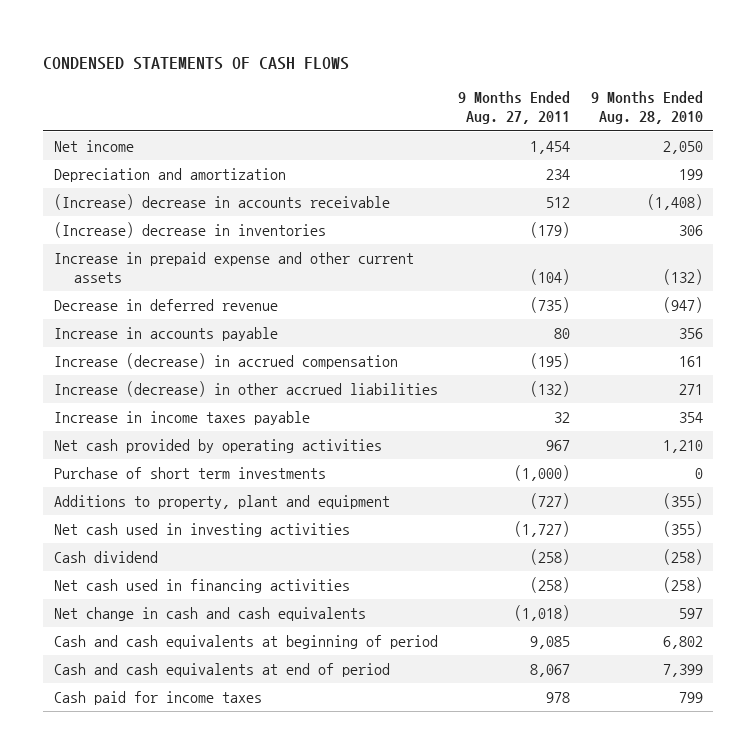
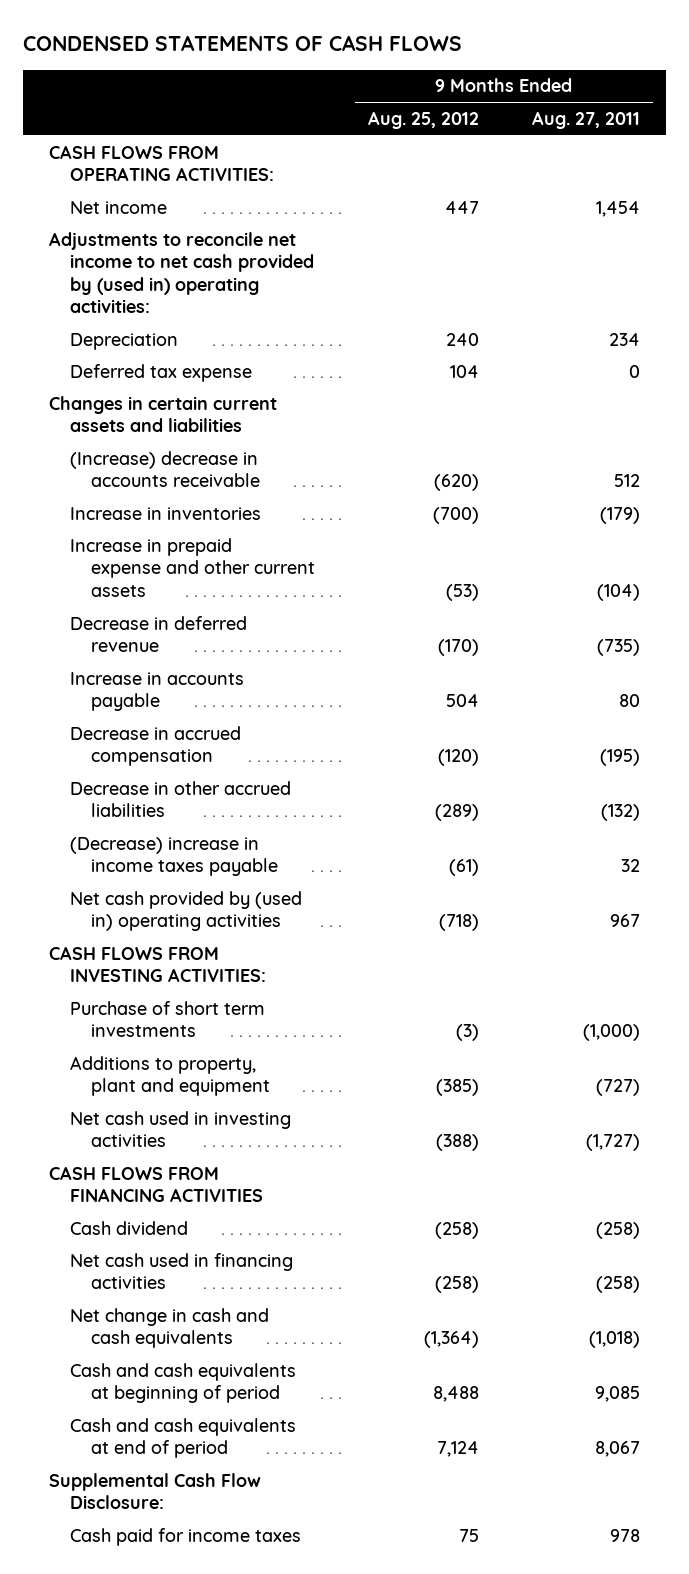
[590,91,703,125] 9 Months Ended Aug. 28, 2010 -> none
none -> [367,110,479,129] Aug. 25, 2012
none -> [49,144,275,182] CASH FLOWS FROM OPERATING ACTIVITIES:
none -> [49,231,315,314] Adjustments to reconcile net income to net cash provided by (used in) operating activities:
[53,168,286,183] Depreciation and amortization -> [70,332,179,350] Depreciation
none -> [70,363,253,382] Deferred tax expense
none -> [49,395,278,433] Changes in certain current assets and liabilities
[53,222,326,239] (Increase) decrease in inventories -> [70,506,262,520] Increase in inventories
[53,353,398,370] Increase (decrease) in accrued compensation -> [70,725,242,767] Decrease in accrued compensation
[53,381,438,398] Increase (decrease) in other accrued liabilities -> [70,780,292,818] Decrease in other accrued liabilities
[53,411,310,426] Increase in income taxes payable -> [70,836,279,877] (Decrease) increase in income taxes payable
[53,439,382,454] Net cash provided by operating activities -> [70,890,303,932] Net cash provided by (used in) operating activities
none -> [49,945,267,983] CASH FLOWS FROM INVESTING ACTIVITIES:
none -> [49,1165,264,1203] CASH FLOWS FROM FINANCING ACTIVITIES
none -> [49,1472,262,1510] Supplemental Cash Flow Disclosure:

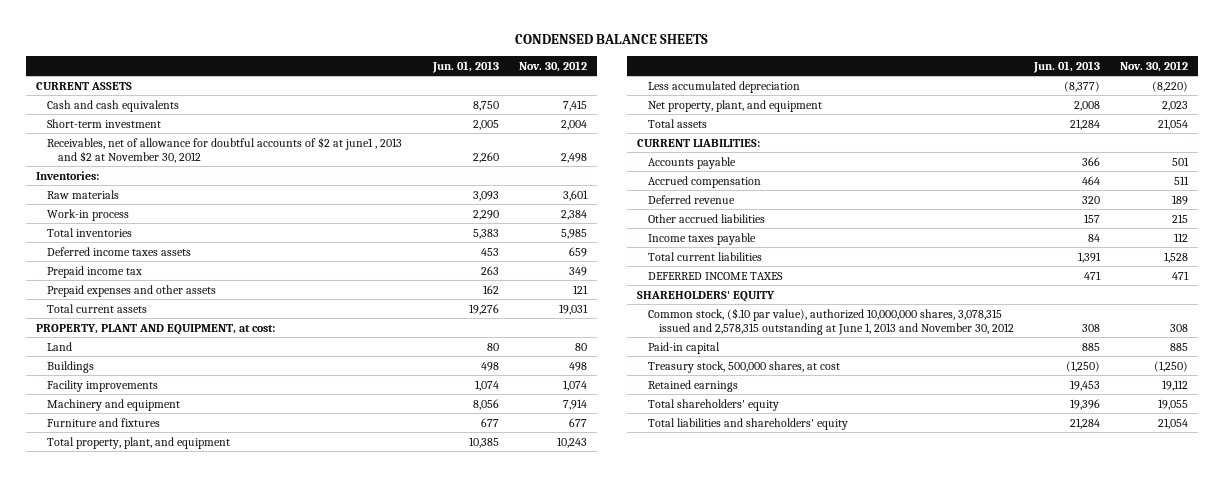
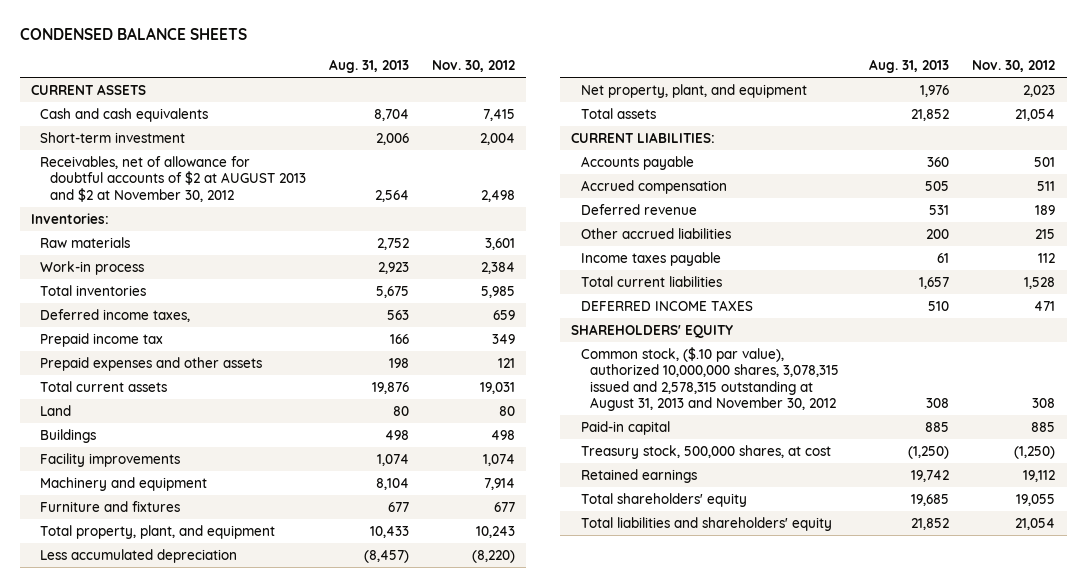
[432,60,500,73] Jun. 01, 2013 -> none
none -> [328,59,409,74] Aug. 31, 2013
[46,136,402,163] Receivables, net of allowance for doubtful accounts of $2 at june1 , 2013 and $2 at November 30, 2012 -> [40,155,306,202] Receivables, net of allowance for doubtful accounts of $2 at AUGUST 2013 and $2 at November 30, 2012
[46,246,191,256] Deferred income taxes assets -> [40,308,191,322] Deferred income taxes,
[35,323,275,335] PROPERTY, PLANT AND EQUIPMENT, at cost: -> none
[647,307,1014,335] Common stock, ($.10 par value), authorized 10,000,000 shares, 3,078,315 issued and 2,578,315 outstanding at June 1, 2013 and November 30, 2012 -> [580,346,840,412] Common stock, ($.10 par value), authorized 10,000,000 shares, 3,078,315 issued and 2,578,315 outstanding at August 31, 2013 and November 30, 2012

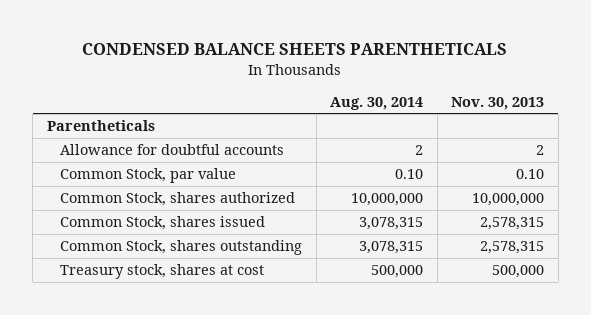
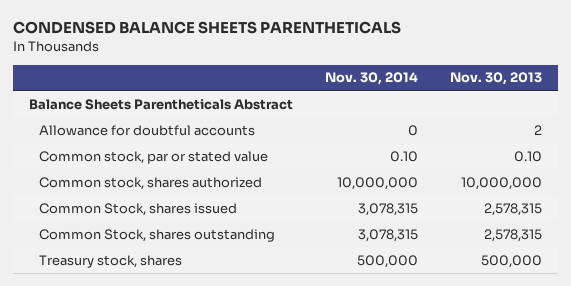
[330,96,424,110] Aug. 30, 2014 -> none
none -> [324,72,418,86] Nov. 30, 2014
[46,120,155,132] Parentheticals -> [28,98,293,110] Balance Sheets Parentheticals Abstract
[60,168,237,184] Common Stock, par value -> [38,150,268,164] Common stock, par or stated value
[60,192,296,207] Common Stock, shares authorized -> [38,176,262,190] Common stock, shares authorized
[60,264,265,280] Treasury stock, shares at cost -> [38,254,182,268] Treasury stock, shares

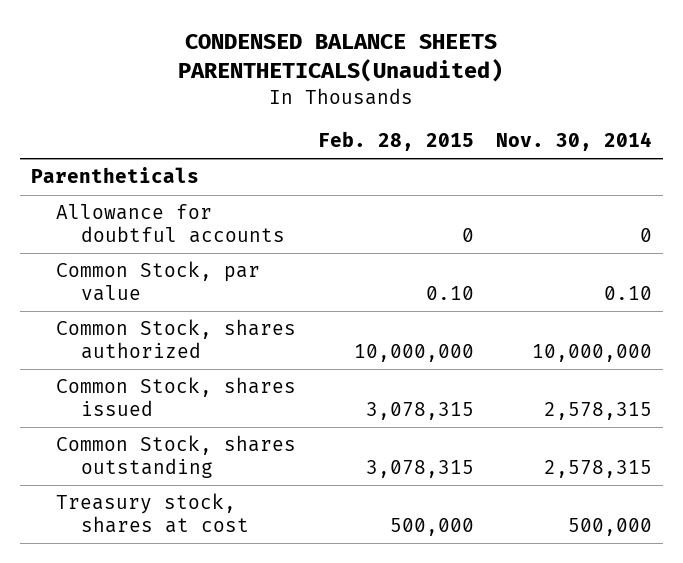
[12,21,401,35] CONDENSED BALANCE SHEETS PARENTHETICALS -> [178,33,504,83] CONDENSED BALANCE SHEETS PARENTHETICALS(Unaudited)
[449,72,542,86] Nov. 30, 2013 -> none
none -> [317,130,474,151] Feb. 28, 2015
[28,98,293,110] Balance Sheets Parentheticals Abstract -> [30,167,199,184] Parentheticals
[38,150,268,164] Common stock, par or stated value -> [56,261,261,302] Common Stock, par value
[38,176,262,190] Common stock, shares authorized -> [56,319,297,360] Common Stock, shares authorized
[357,202,418,216] 3,078,315 -> [543,402,652,421] 2,578,315
[357,228,418,242] 3,078,315 -> [543,460,652,479] 2,578,315
[38,254,182,268] Treasury stock, shares -> [56,493,250,534] Treasury stock, shares at cost

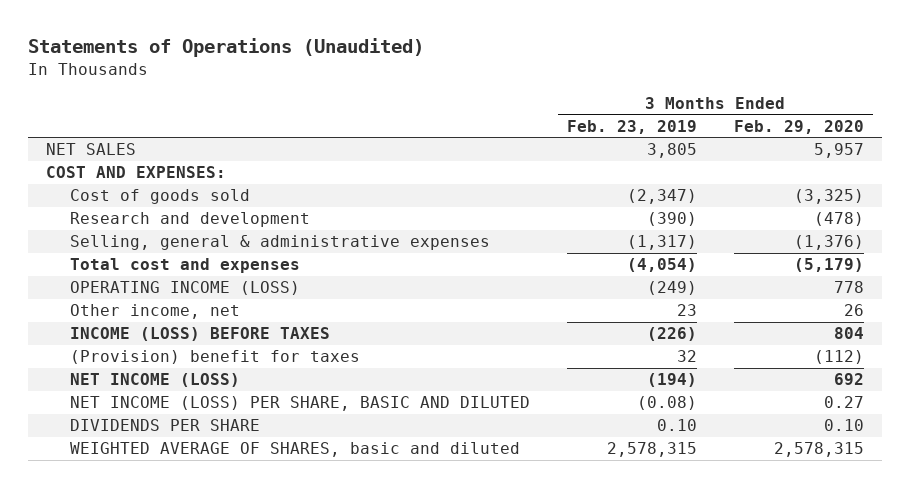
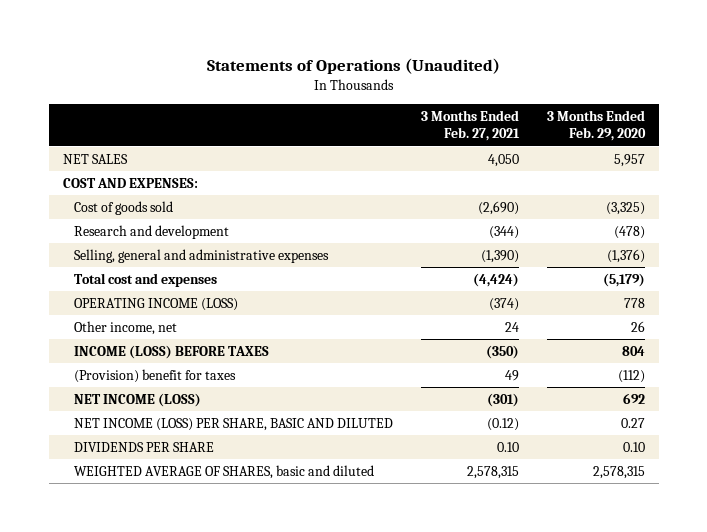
[566,119,697,134] Feb. 23, 2019 -> none
none -> [420,109,520,142] 3 Months Ended Feb. 27, 2021
[69,235,490,251] Selling, general & administrative expenses -> [73,249,329,264] Selling, general and administrative expenses

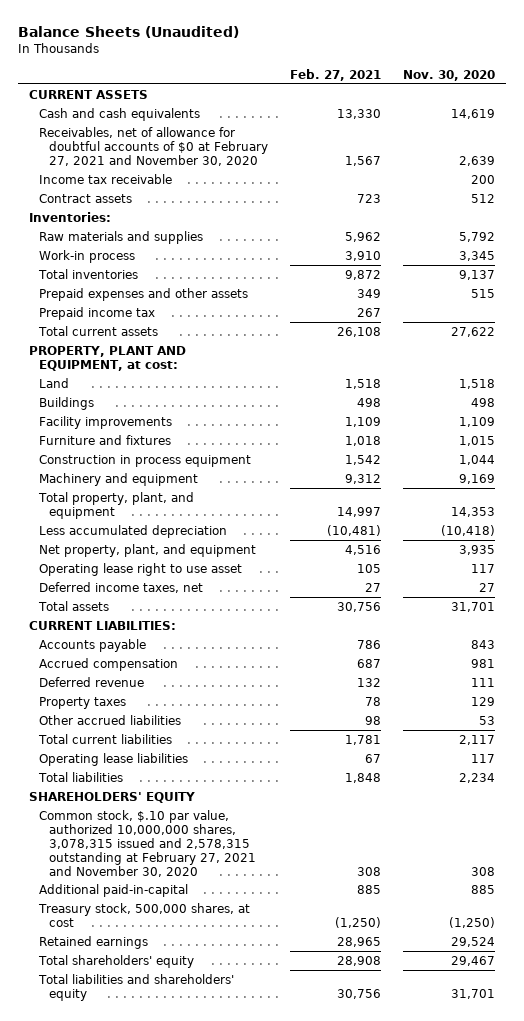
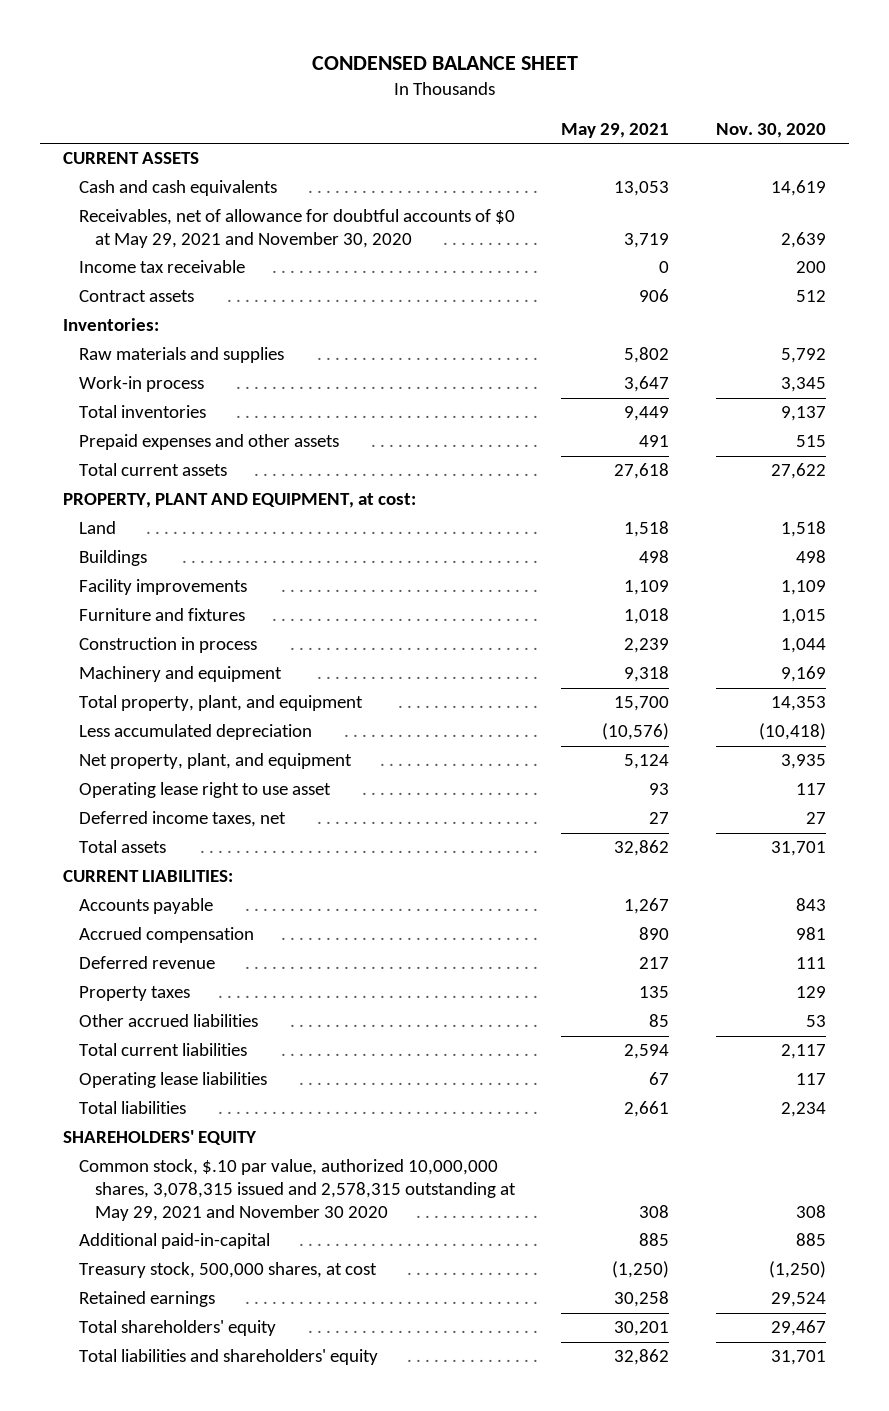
[18,25,240,38] Balance Sheets (Unaudited) -> [311,55,578,70] CONDENSED BALANCE SHEET
[290,68,382,81] Feb. 27, 2021 -> none
none -> [561,122,670,138] May 29, 2021
[39,126,269,166] Receivables, net of allowance for doubtful accounts of $0 at February 27, 2021 and November 30, 2020 -> [78,209,515,248] Receivables, net of allowance for doubtful accounts of $0 at May 29, 2021 and November 30, 2020
[39,306,156,320] Prepaid income tax -> none
[39,454,252,467] Construction in process equipment -> [78,637,257,654] Construction in process
[39,809,257,877] Common stock, $.10 par value, authorized 10,000,000 shares, 3,078,315 issued and 2,578,315 outstanding at February 27, 2021 and November 30, 2020 -> [78,1159,516,1221] Common stock, $.10 par value, authorized 10,000,000 shares, 3,078,315 issued and 2,578,315 outstanding at May 29, 2021 and November 30 2020

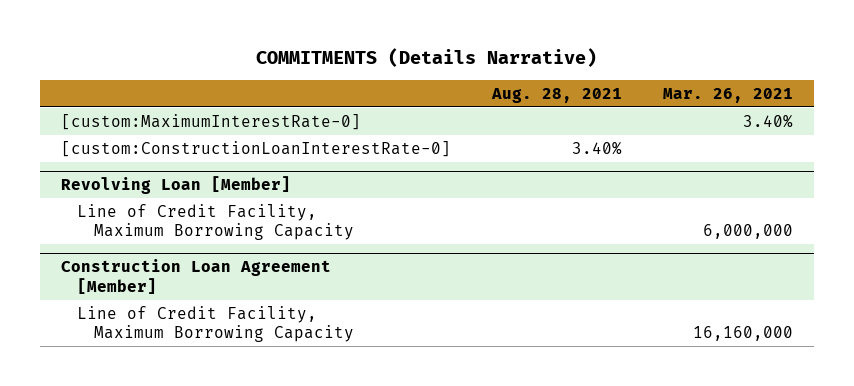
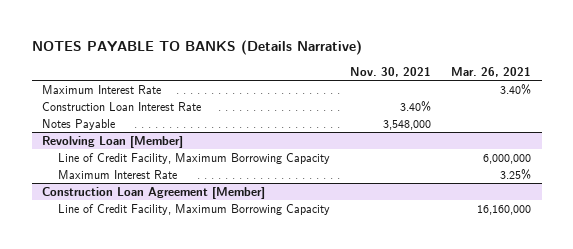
[255,48,597,68] COMMITMENTS (Details Narrative) -> [31,39,362,55] NOTES PAYABLE TO BANKS (Details Narrative)
[490,87,622,103] Aug. 28, 2021 -> none
none -> [350,66,432,77] Nov. 30, 2021
[60,113,361,130] [custom:MaximumInterestRate-0] -> [41,84,161,95] Maximum Interest Rate
[60,140,451,157] [custom:ConstructionLoanInterestRate-0] -> [41,101,201,111] Construction Loan Interest Rate
none -> [41,118,115,130] Notes Payable
none -> [57,169,177,180] Maximum Interest Rate

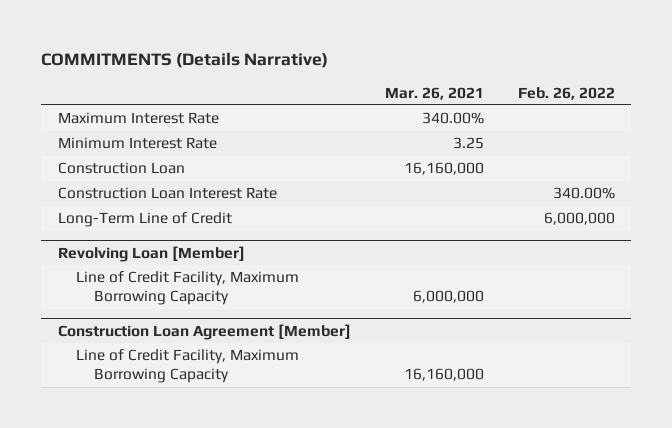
[31,39,362,55] NOTES PAYABLE TO BANKS (Details Narrative) -> [40,51,328,68] COMMITMENTS (Details Narrative)
[350,66,432,77] Nov. 30, 2021 -> none
none -> [517,86,615,100] Feb. 26, 2022
[500,83,532,95] 3.40% -> [421,112,484,125] 340.00%
none -> [57,137,217,150] Minimum Interest Rate
none -> [57,162,185,175] Construction Loan
[41,118,115,130] Notes Payable -> none
none -> [57,212,232,228] Long-Term Line of Credit
[57,169,177,180] Maximum Interest Rate -> none

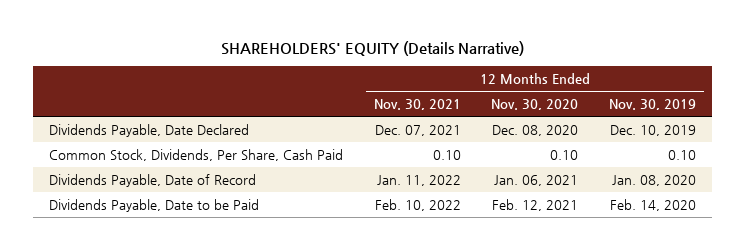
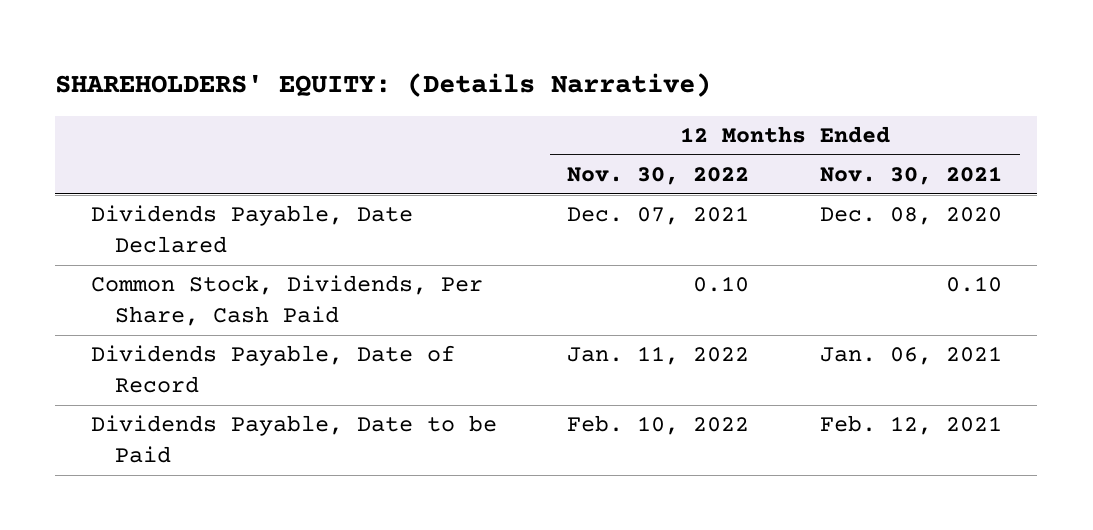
[220,41,524,57] SHAREHOLDERS' EQUITY (Details Narrative) -> [55,73,712,98] SHAREHOLDERS' EQUITY: (Details Narrative)
[491,99,579,111] Nov. 30, 2020 -> none
[609,99,697,111] Nov. 30, 2019 -> none
none -> [567,167,750,186] Nov. 30, 2022
[374,125,461,137] Dec. 07, 2021 -> [820,207,1003,226] Dec. 08, 2020
[376,175,461,187] Jan. 11, 2022 -> [820,346,1003,366] Jan. 06, 2021
[374,199,461,212] Feb. 10, 2022 -> [820,415,1003,436] Feb. 12, 2021

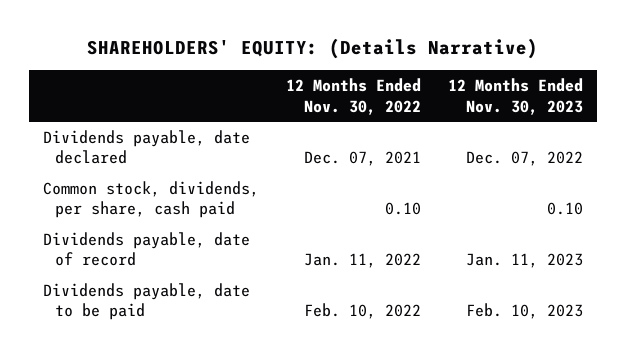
[820,166,1003,186] Nov. 30, 2021 -> none
none -> [448,78,584,115] 12 Months Ended Nov. 30, 2023
[90,205,413,254] Dividends Payable, Date Declared -> [42,130,250,165] Dividends payable, date declared
[90,275,483,327] Common Stock, Dividends, Per Share, Cash Paid -> [42,181,259,219] Common stock, dividends, per share, cash paid
[90,345,455,394] Dividends Payable, Date of Record -> [42,232,250,267] Dividends payable, date of record
[90,415,497,464] Dividends Payable, Date to be Paid -> [42,283,250,321] Dividends payable, date to be paid

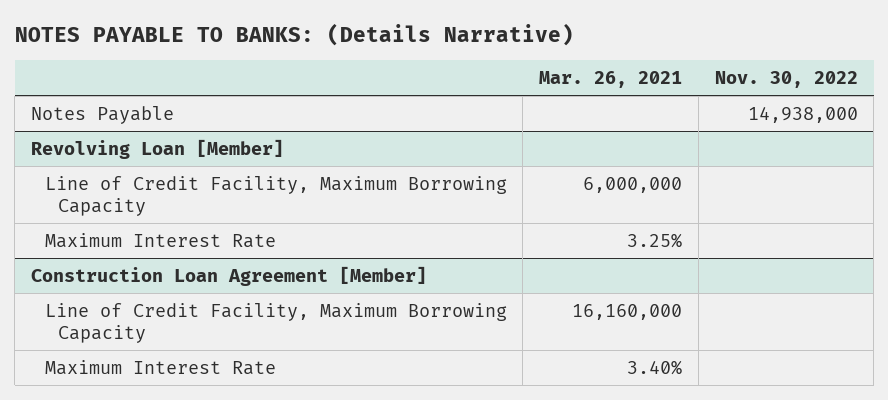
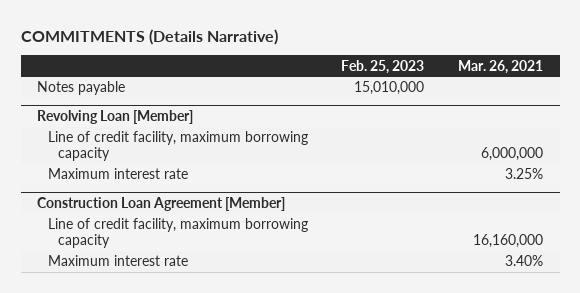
[14,23,574,47] NOTES PAYABLE TO BANKS: (Details Narrative) -> [20,28,278,45] COMMITMENTS (Details Narrative)
[714,70,858,88] Nov. 30, 2022 -> none
none -> [341,59,425,74] Feb. 25, 2023
[30,105,174,124] Notes Payable -> [37,81,126,96] Notes payable
[44,175,507,216] Line of Credit Facility, Maximum Borrowing Capacity -> [47,131,308,162] Line of credit facility, maximum borrowing capacity
[44,232,276,248] Maximum Interest Rate -> [47,168,188,180] Maximum interest rate
[44,302,507,343] Line of Credit Facility, Maximum Borrowing Capacity -> [47,218,308,249] Line of credit facility, maximum borrowing capacity
[44,359,276,375] Maximum Interest Rate -> [47,255,188,267] Maximum interest rate

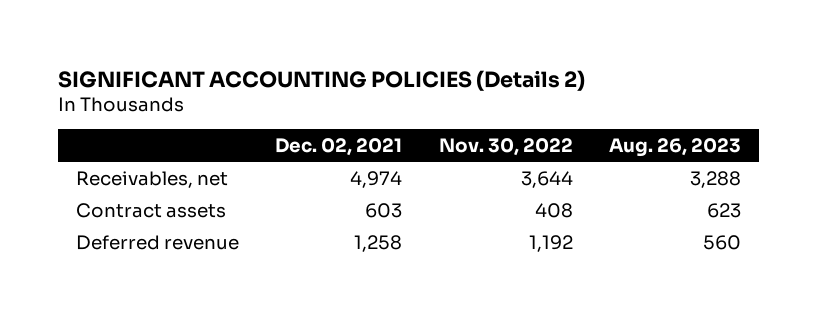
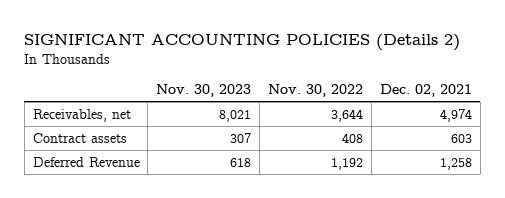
[608,138,741,158] Aug. 26, 2023 -> none
none -> [156,84,252,98] Nov. 30, 2023
[76,234,240,250] Deferred revenue -> [32,156,140,167] Deferred Revenue

